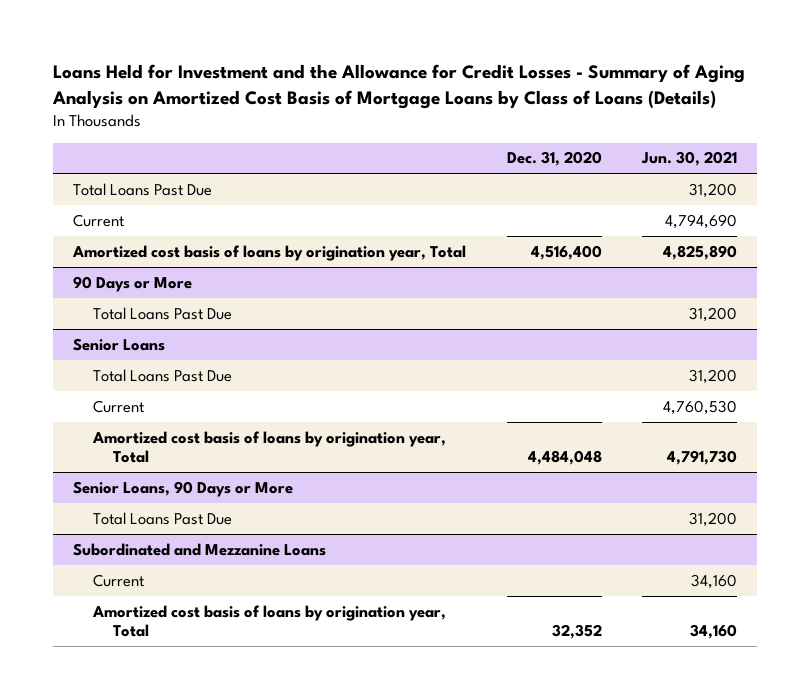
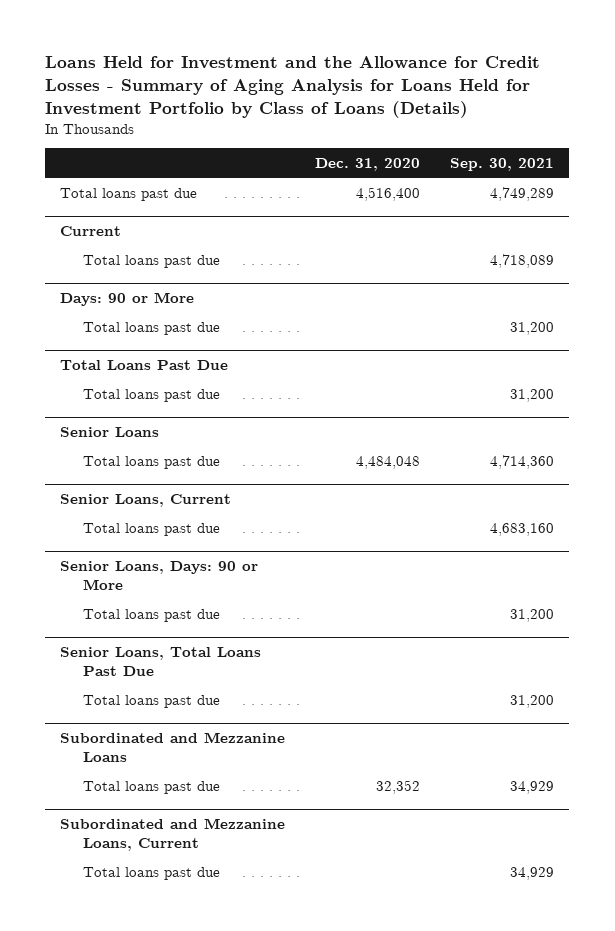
[51,64,745,109] Loans Held for Investment and the Allowance for Credit Losses - Summary of Aging Analysis on Amortized Cost Basis of Mortgage Loans by Class of Loans (Details) -> [45,56,541,118] Loans Held for Investment and the Allowance for Credit Losses - Summary of Aging Analysis for Loans Held for Investment Portfolio by Class of Loans (Details)
[641,151,738,167] Jun. 30, 2021 -> none
none -> [450,158,555,172] Sep. 30, 2021
[73,182,213,196] Total Loans Past Due -> none
[73,213,125,227] Current -> none
[72,244,467,261] Amortized cost basis of loans by origination year, Total -> [60,187,198,201] Total loans past due
none -> [60,225,122,236] Current
none -> [82,254,220,268] Total loans past due
[73,275,193,292] 90 Days or More -> [60,291,195,306] Days: 90 or More
[93,306,233,320] Total Loans Past Due -> [82,321,220,335] Total loans past due
none -> [60,359,229,370] Total Loans Past Due
none -> [82,388,220,402] Total loans past due
[93,368,233,382] Total Loans Past Due -> none
[93,399,145,413] Current -> none
[92,430,447,464] Amortized cost basis of loans by origination year, Total -> [82,455,220,469] Total loans past due
none -> [60,493,232,507] Senior Loans, Current
none -> [82,522,220,536] Total loans past due
[73,480,294,497] Senior Loans, 90 Days or More -> [60,560,259,590] Senior Loans, Days: 90 or More
[93,511,233,525] Total Loans Past Due -> [82,608,220,622] Total loans past due
none -> [60,646,262,676] Senior Loans, Total Loans Past Due
none -> [82,694,220,708] Total loans past due
[93,573,145,587] Current -> none
[92,604,447,638] Amortized cost basis of loans by origination year, Total -> [82,780,220,794] Total loans past due
none -> [60,817,286,851] Subordinated and Mezzanine Loans, Current
none -> [82,866,220,880] Total loans past due

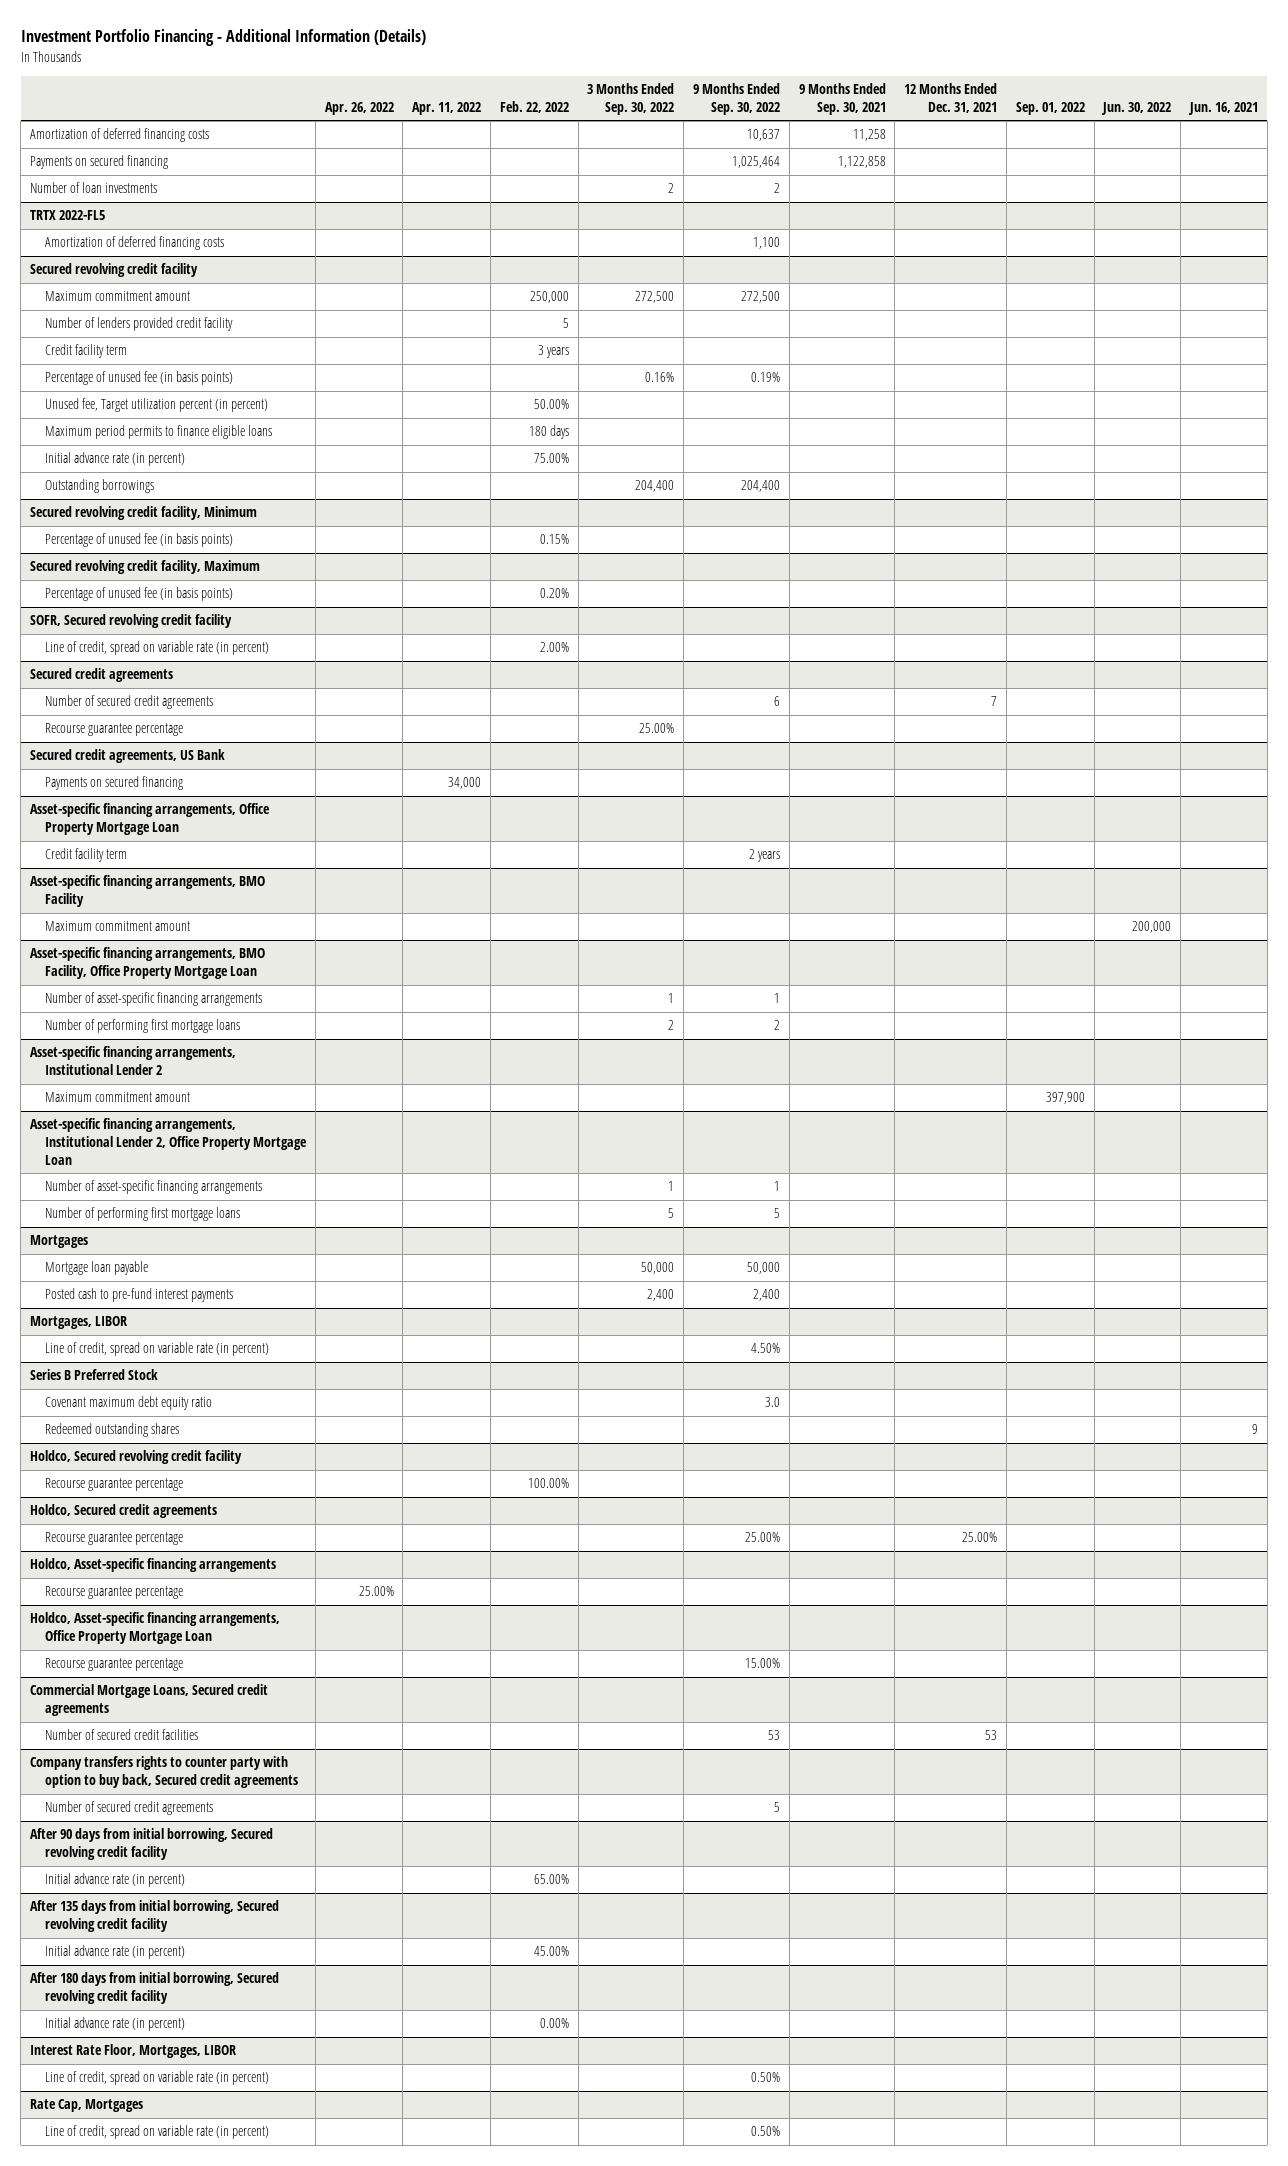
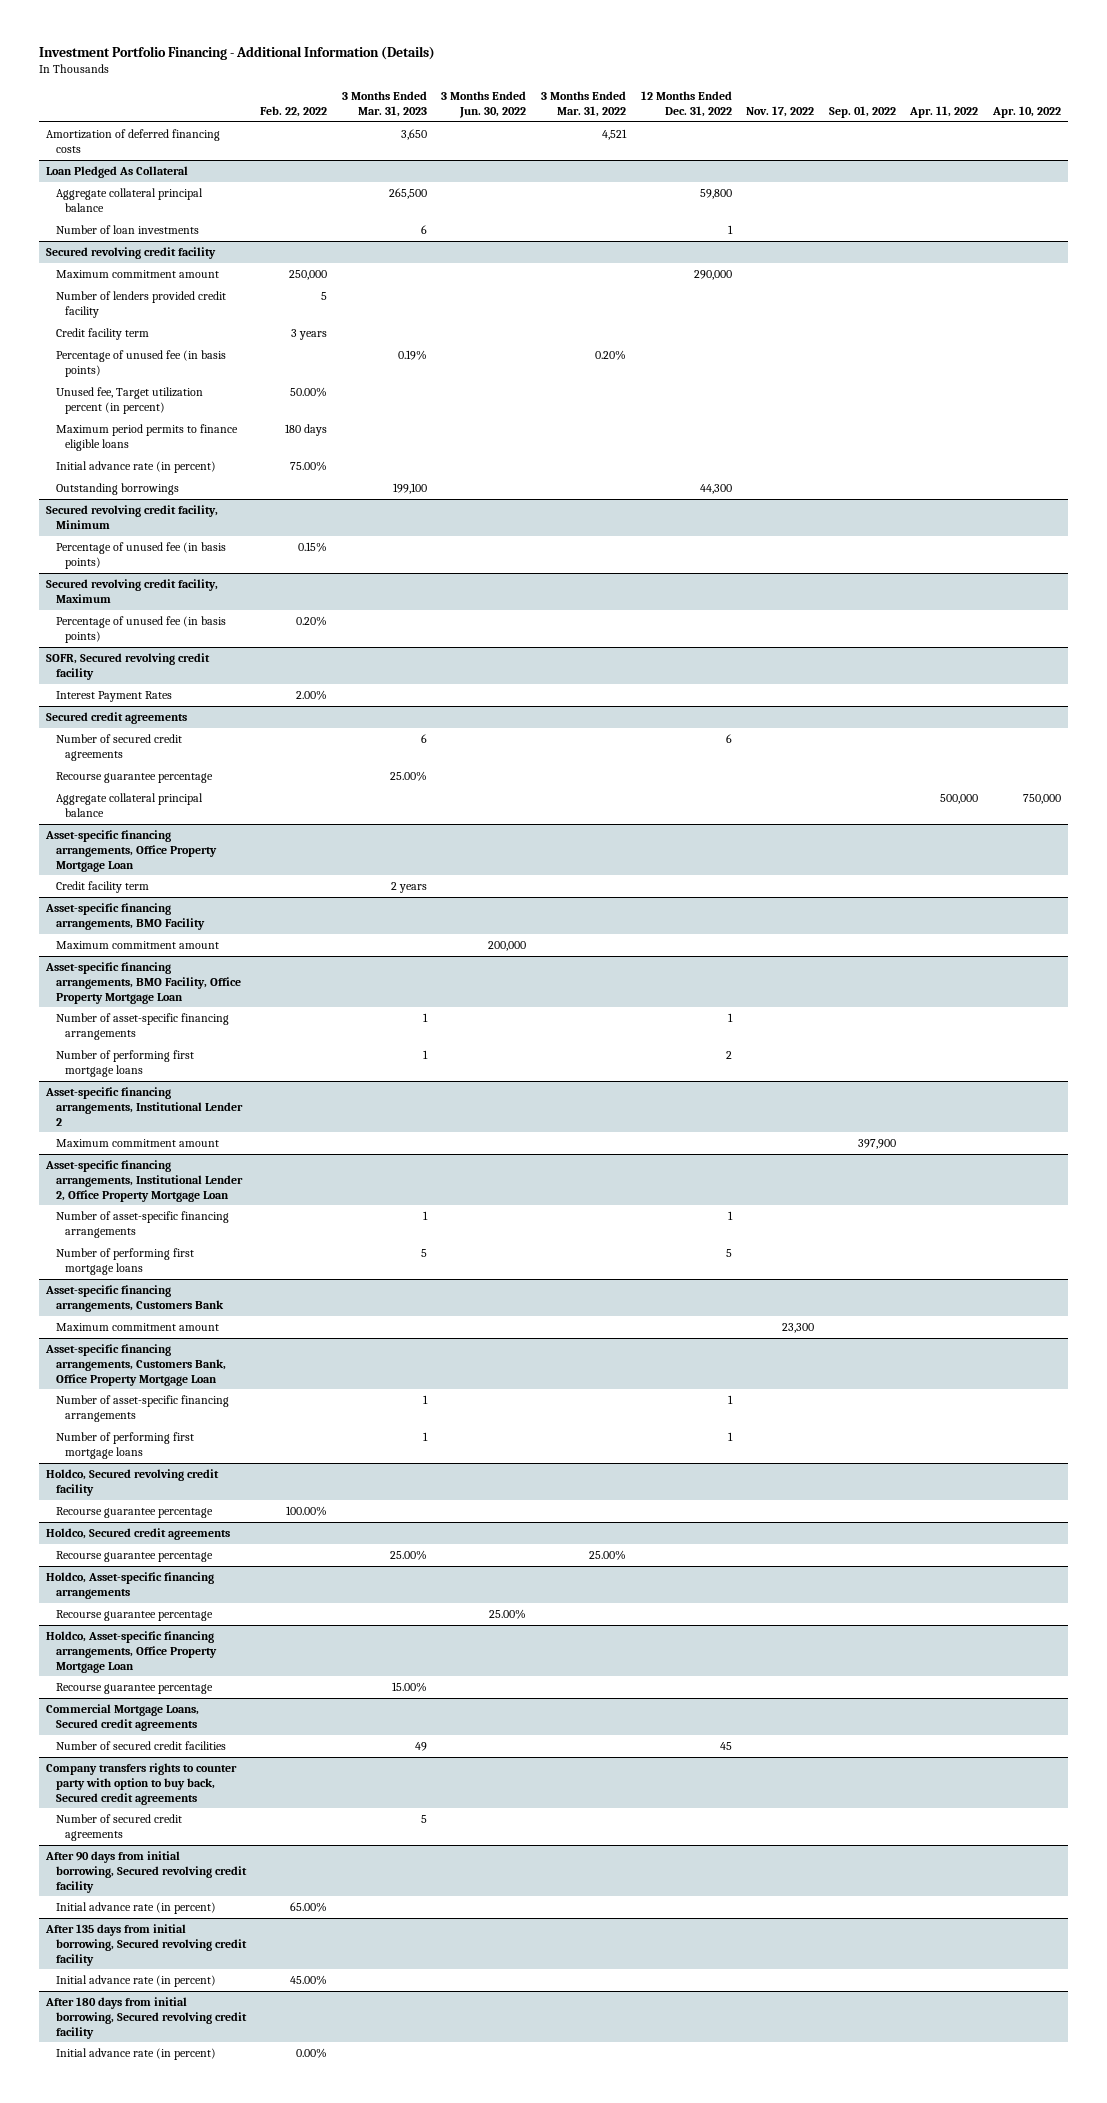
[324,101,394,115] Apr. 26, 2022 -> none
[587,83,675,115] 3 Months Ended Sep. 30, 2022 -> none
[692,83,780,115] 9 Months Ended Sep. 30, 2022 -> none
[798,83,886,115] 9 Months Ended Sep. 30, 2021 -> none
[904,83,998,113] 12 Months Ended Dec. 31, 2021 -> none
[1101,101,1172,115] Jun. 30, 2022 -> none
[1188,101,1259,115] Jun. 16, 2021 -> none
none -> [341,91,427,118] 3 Months Ended Mar. 31, 2023
none -> [441,91,527,119] 3 Months Ended Jun. 30, 2022
none -> [540,91,626,118] 3 Months Ended Mar. 31, 2022
none -> [640,91,732,118] 12 Months Ended Dec. 31, 2022
none -> [746,106,815,118] Nov. 17, 2022
none -> [991,106,1061,119] Apr. 10, 2022
[29,155,168,170] Payments on secured financing -> none
[29,182,157,194] Number of loan investments -> none
[29,210,105,221] TRTX 2022-FL5 -> none
[44,236,224,251] Amortization of deferred financing costs -> none
none -> [45,166,188,179] Loan Pledged As Collateral
none -> [55,188,203,212] Aggregate collateral principal balance
none -> [55,225,199,235] Number of loan investments
[44,641,269,656] Line of credit, spread on variable rate (in percent) -> [55,691,172,703] Interest Payment Rates
[29,749,225,764] Secured credit agreements, US Bank -> none
[44,776,183,791] Payments on secured financing -> none
none -> [55,793,203,817] Aggregate collateral principal balance
[29,1235,88,1249] Mortgages -> none
[44,1261,148,1276] Mortgage loan payable -> none
[44,1288,233,1303] Posted cash to pre-fund interest payments -> none
[29,1316,127,1330] Mortgages, LIBOR -> none
[44,1342,269,1357] Line of credit, spread on variable rate (in percent) -> none
[29,1369,158,1381] Series B Preferred Stock -> none
[44,1396,212,1411] Covenant maximum debt equity ratio -> none
[44,1423,179,1438] Redeemed outstanding shares -> none
none -> [44,1285,224,1312] Asset-specific financing arrangements, Customers Bank
none -> [55,1323,219,1332] Maximum commitment amount
none -> [44,1344,226,1386] Asset-specific financing arrangements, Customers Bank, Office Property Mortgage Loan
none -> [55,1395,229,1422] Number of asset-specific financing arrangements
none -> [55,1432,194,1459] Number of performing first mortgage loans
[29,2044,236,2059] Interest Rate Floor, Mortgages, LIBOR -> none
[44,2071,269,2086] Line of credit, spread on variable rate (in percent) -> none
[29,2099,143,2113] Rate Cap, Mortgages -> none
[44,2125,269,2140] Line of credit, spread on variable rate (in percent) -> none

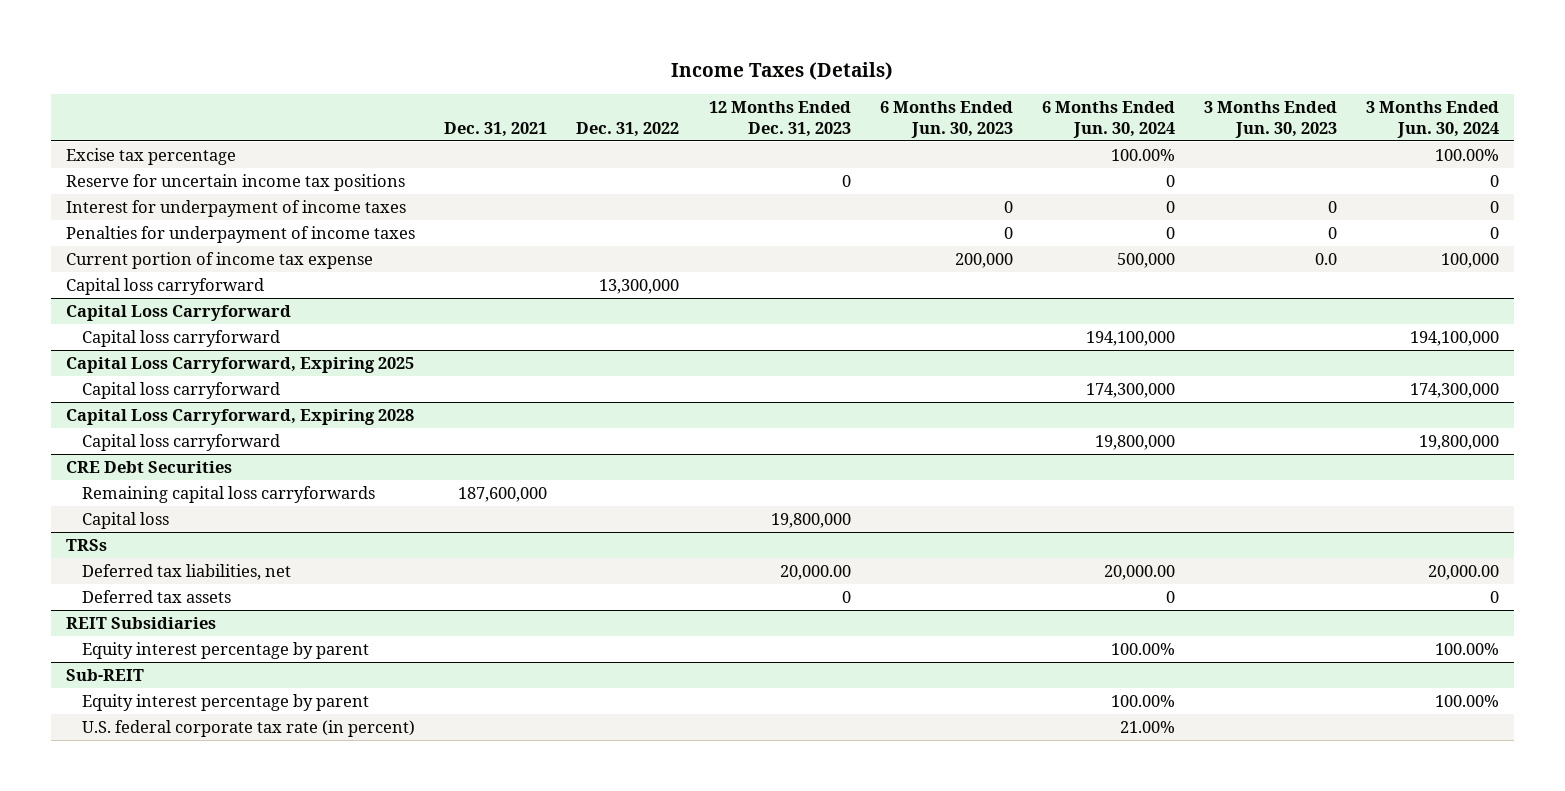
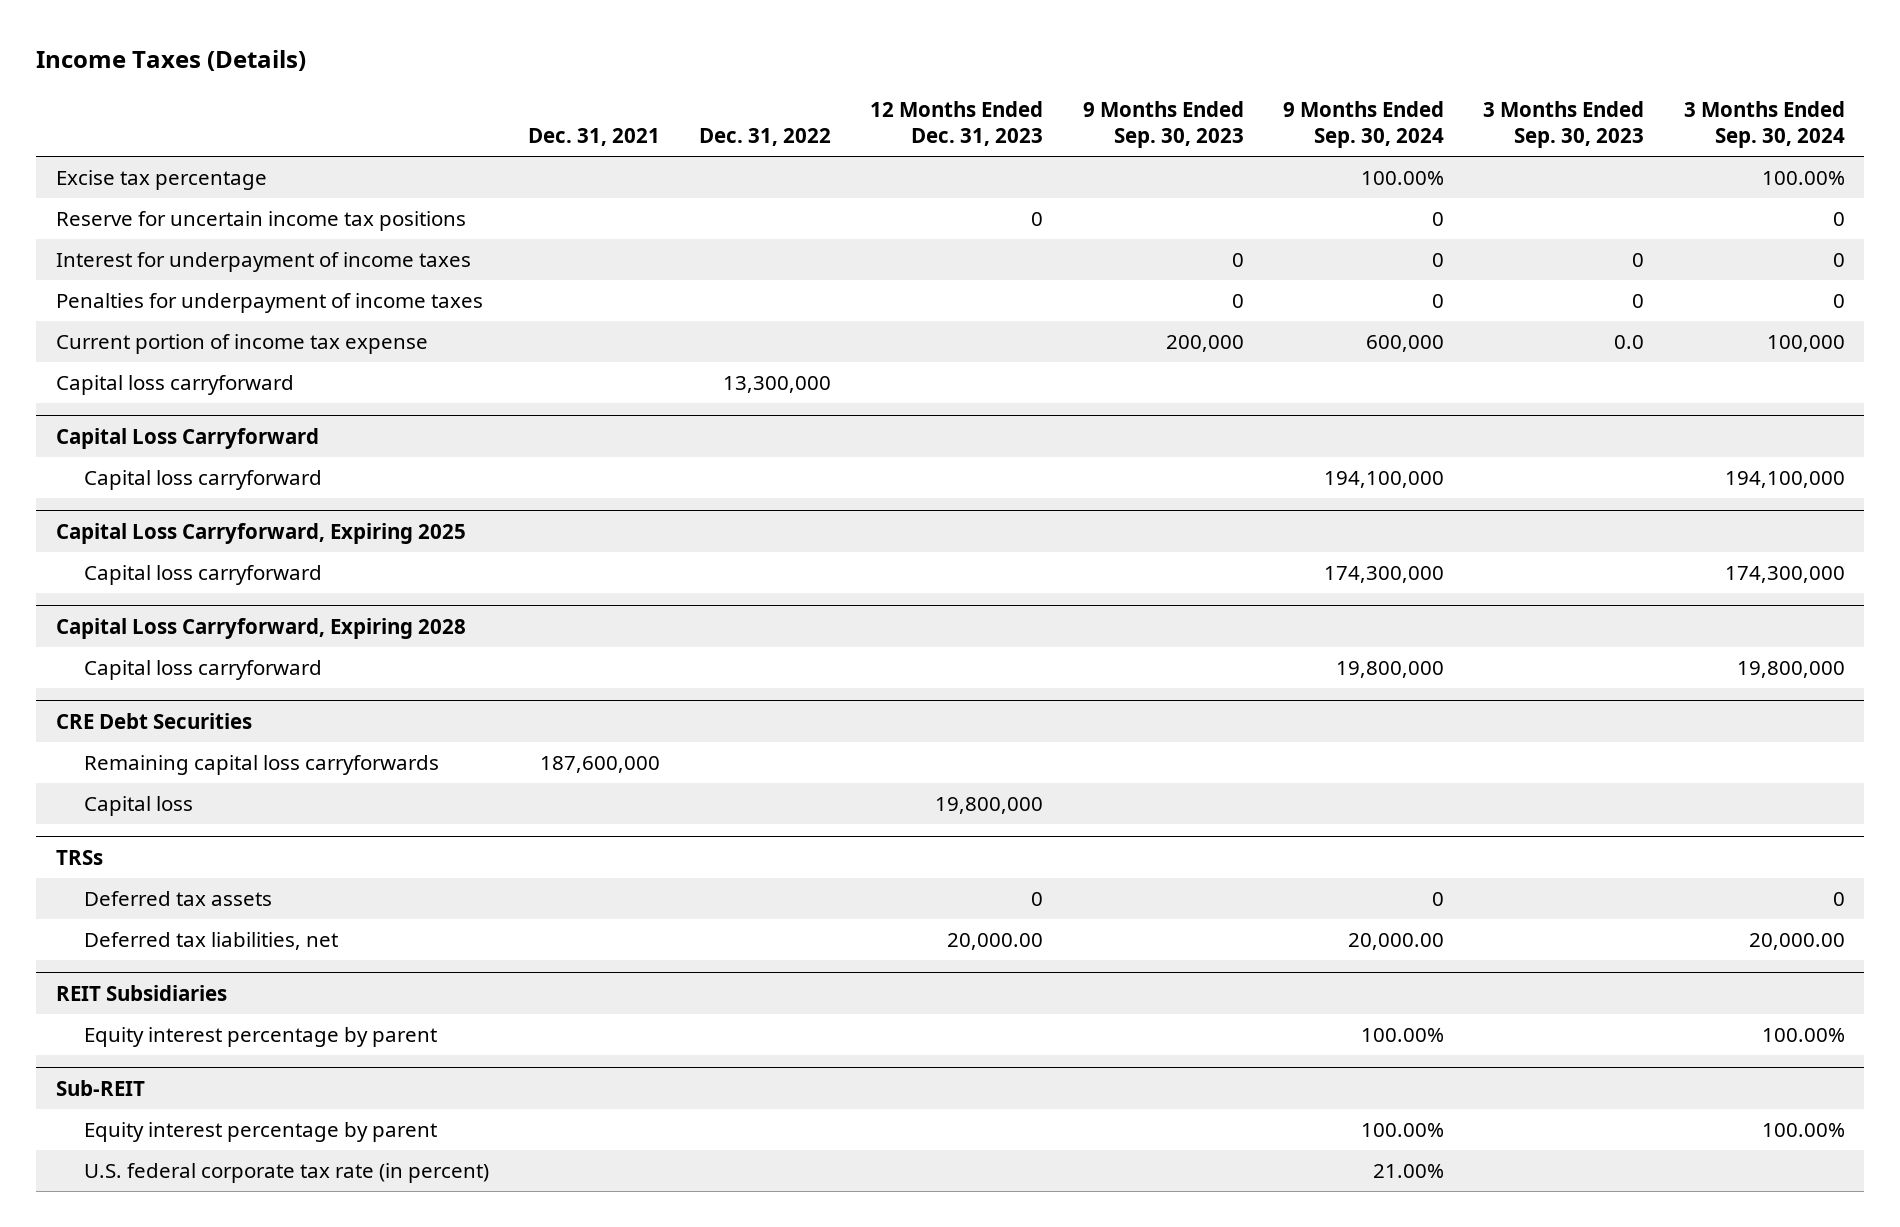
[879,100,1013,139] 6 Months Ended Jun. 30, 2023 -> none
[1041,100,1175,139] 6 Months Ended Jun. 30, 2024 -> none
[1204,100,1338,139] 3 Months Ended Jun. 30, 2023 -> none
[1366,100,1500,139] 3 Months Ended Jun. 30, 2024 -> none
none -> [1082,100,1244,148] 9 Months Ended Sep. 30, 2023
none -> [1283,100,1445,148] 9 Months Ended Sep. 30, 2024
none -> [1483,100,1645,148] 3 Months Ended Sep. 30, 2023
none -> [1683,100,1845,148] 3 Months Ended Sep. 30, 2024
[82,563,292,580] Deferred tax liabilities, net -> [83,932,338,951] Deferred tax liabilities, net

